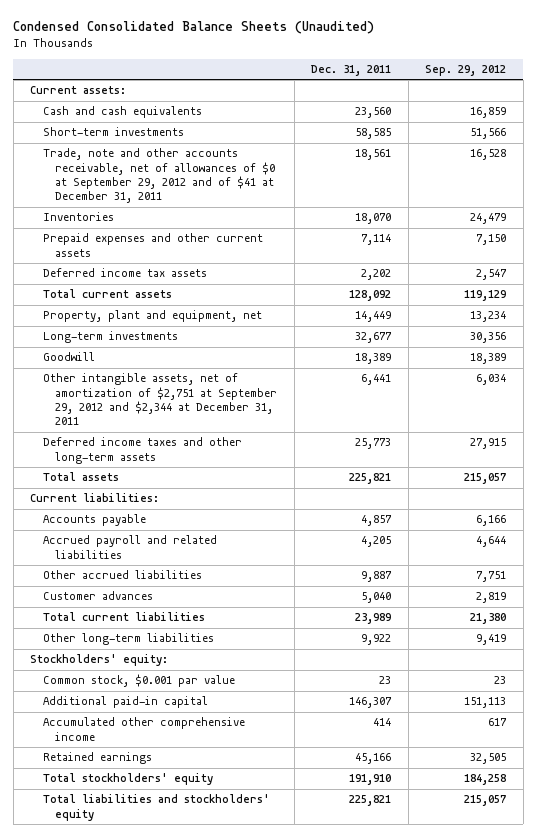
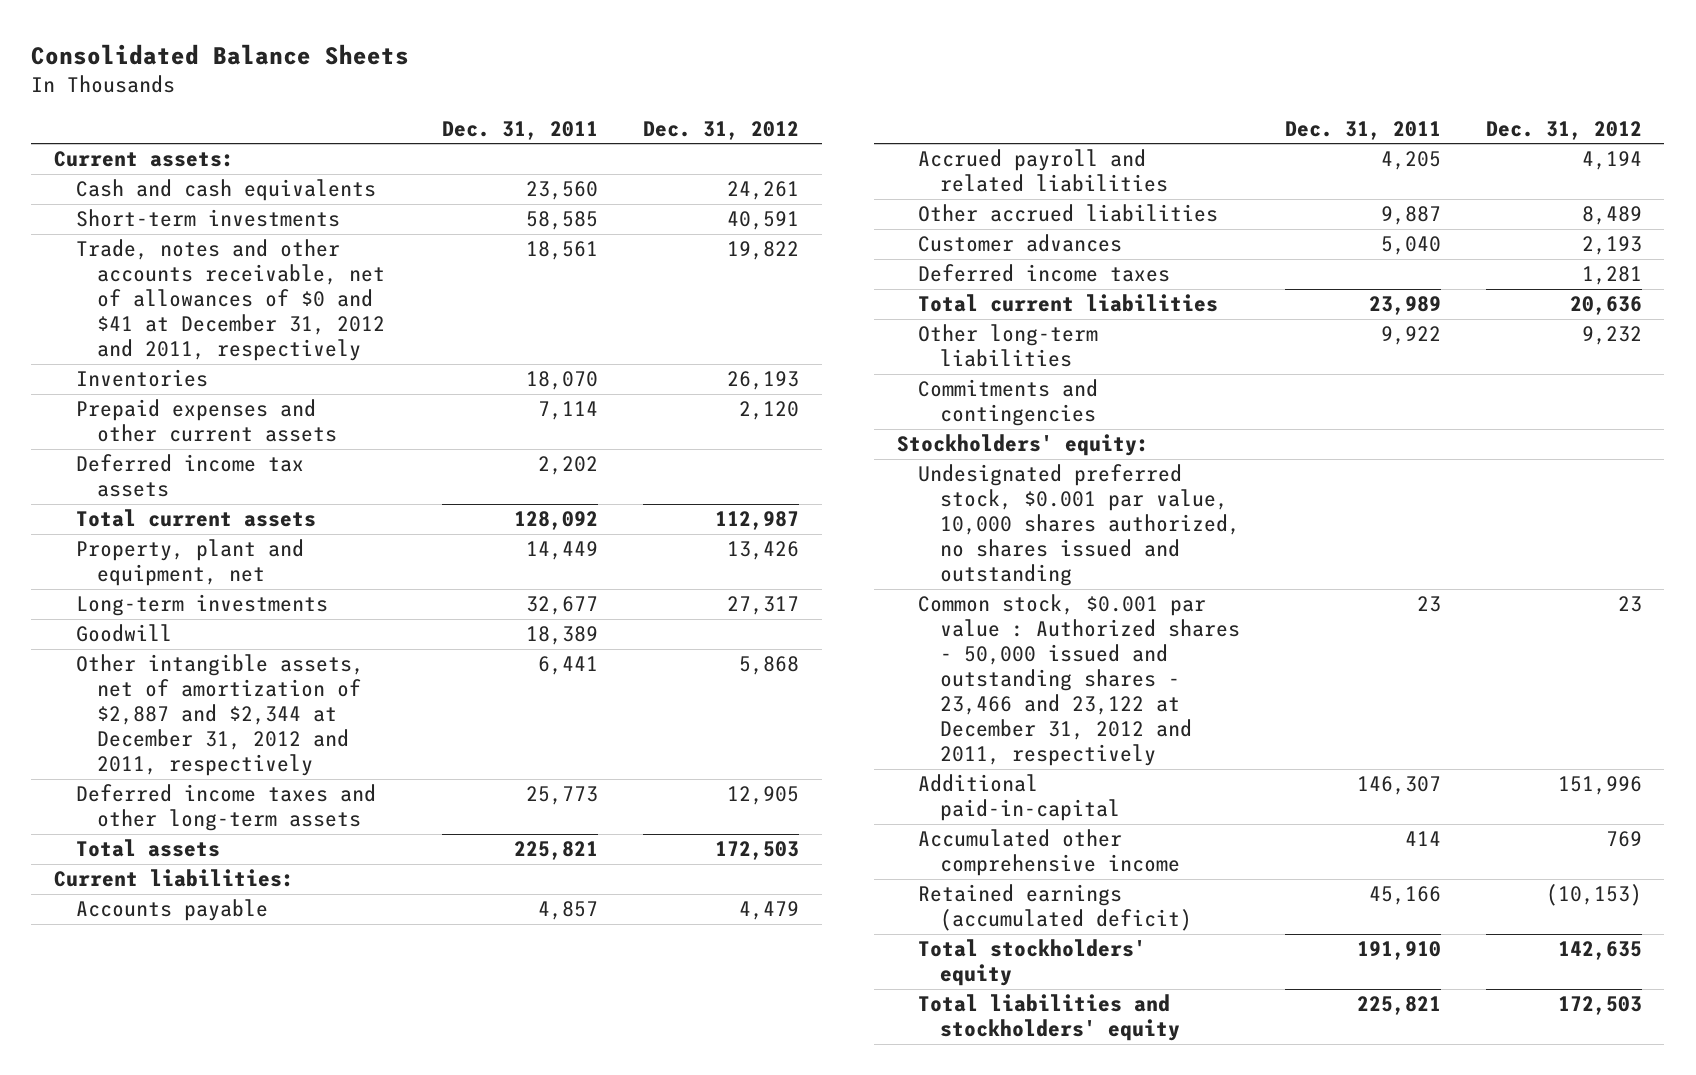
[13,21,375,35] Condensed Consolidated Balance Sheets (Unaudited) -> [31,44,410,66] Consolidated Balance Sheets
[425,65,507,77] Sep. 29, 2012 -> none
none -> [643,120,800,140] Dec. 31, 2012
[42,148,276,204] Trade, note and other accounts receivable, net of allowances of $0 at September 29, 2012 and of $41 at December 31, 2011 -> [75,239,386,362] Trade, notes and other accounts receivable, net of allowances of $0 and $41 at December 31, 2012 and 2011, respectively
[42,373,278,426] Other intangible assets, net of amortization of $2,751 at September 29, 2012 and $2,344 at December 31, 2011 -> [75,654,364,777] Other intangible assets, net of amortization of $2,887 and $2,344 at December 31, 2012 and 2011, respectively
none -> [918,264,1171,283] Deferred income taxes
none -> [918,379,1099,427] Commitments and contingencies
none -> [918,464,1240,587] Undesignated preferred stock, $0.001 par value, 10,000 shares authorized, no shares issued and outstanding
[42,674,235,688] Common stock, $0.001 par value -> [918,594,1240,767] Common stock, $0.001 par value : Authorized shares - 50,000 issued and outstanding shares - 23,466 and 23,122 at December 31, 2012 and 2011, respectively
[42,696,208,709] Additional paid-in capital -> [918,774,1120,822] Additional paid-in-capital
[42,752,152,765] Retained earnings -> [918,884,1192,932] Retained earnings (accumulated deficit)

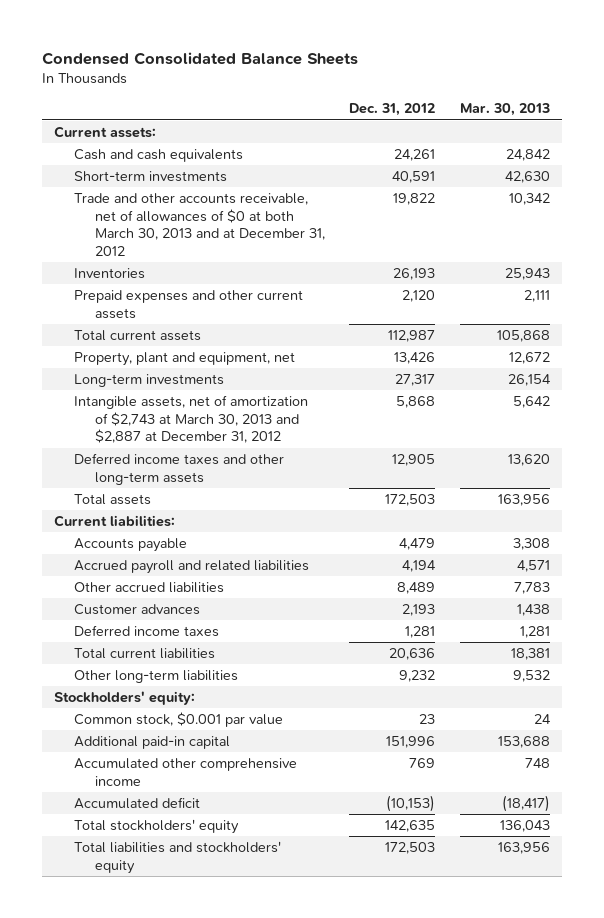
[31,44,410,66] Consolidated Balance Sheets -> [41,51,358,65] Condensed Consolidated Balance Sheets
[442,120,599,140] Dec. 31, 2011 -> none
none -> [459,103,550,117] Mar. 30, 2013
[75,239,386,362] Trade, notes and other accounts receivable, net of allowances of $0 and $41 at December 31, 2012 and 2011, respectively -> [74,192,325,257] Trade and other accounts receivable, net of allowances of $0 at both March 30, 2013 and at December 31, 2012
[75,454,304,498] Deferred income tax assets -> none
[75,624,172,643] Goodwill -> none
[75,654,364,777] Other intangible assets, net of amortization of $2,887 and $2,344 at December 31, 2012 and 2011, respectively -> [74,394,309,444] Intangible assets, net of amortization of $2,743 at March 30, 2013 and $2,887 at December 31, 2012
[918,379,1099,427] Commitments and contingencies -> none
[918,464,1240,587] Undesignated preferred stock, $0.001 par value, 10,000 shares authorized, no shares issued and outstanding -> none
[918,594,1240,767] Common stock, $0.001 par value : Authorized shares - 50,000 issued and outstanding shares - 23,466 and 23,122 at December 31, 2012 and 2011, respectively -> [74,711,284,727] Common stock, $0.001 par value
[918,774,1120,822] Additional paid-in-capital -> [74,735,231,749] Additional paid-in capital
[918,884,1192,932] Retained earnings (accumulated deficit) -> [74,796,201,809] Accumulated deficit

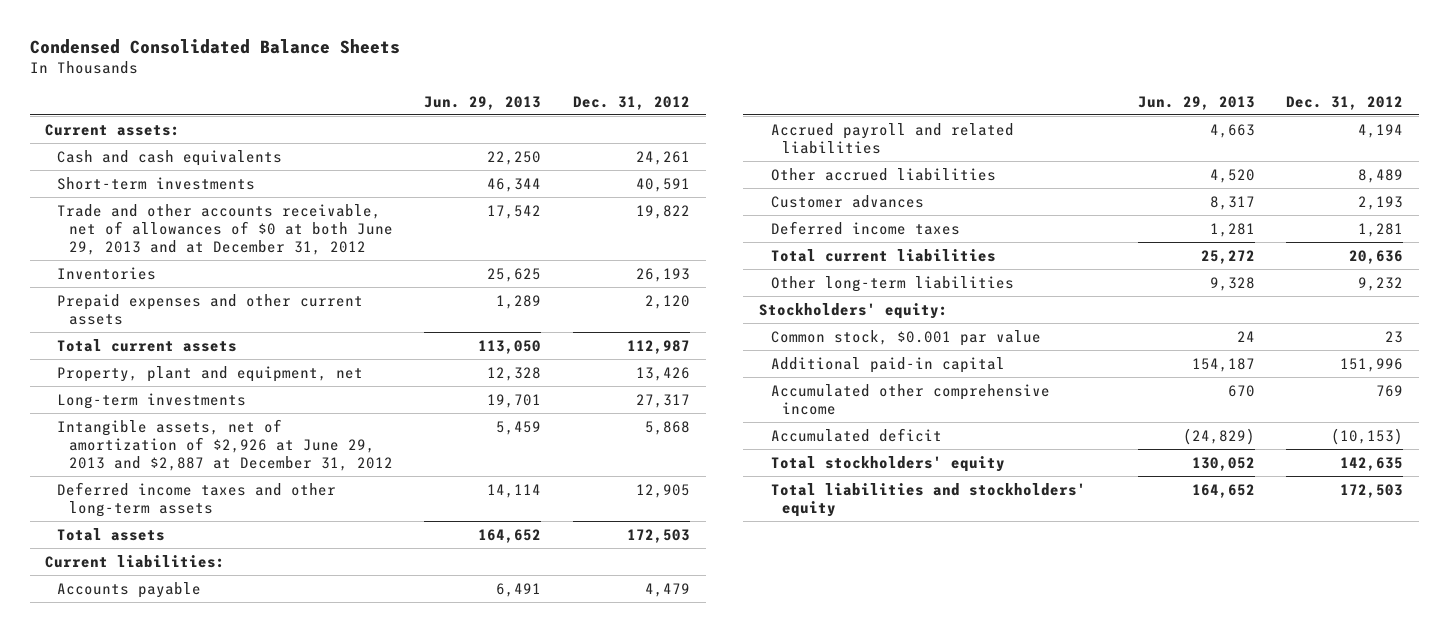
[459,103,550,117] Mar. 30, 2013 -> none
none -> [424,95,542,110] Jun. 29, 2013
[74,192,325,257] Trade and other accounts receivable, net of allowances of $0 at both March 30, 2013 and at December 31, 2012 -> [57,203,393,256] Trade and other accounts receivable, net of allowances of $0 at both June 29, 2013 and at December 31, 2012
[74,394,309,444] Intangible assets, net of amortization of $2,743 at March 30, 2013 and $2,887 at December 31, 2012 -> [57,418,393,472] Intangible assets, net of amortization of $2,926 at June 29, 2013 and $2,887 at December 31, 2012

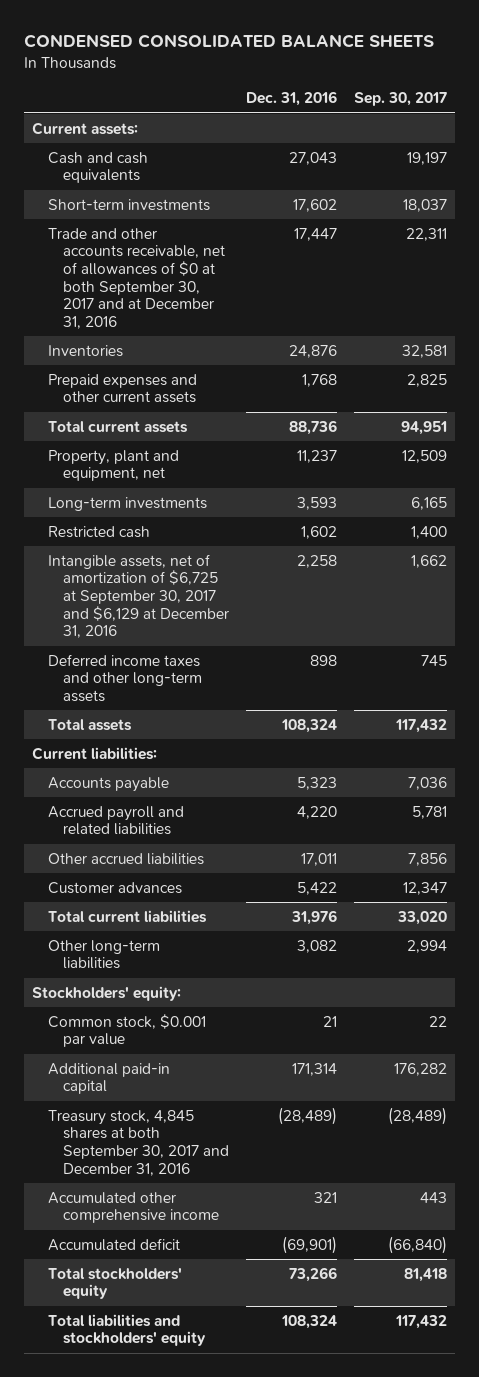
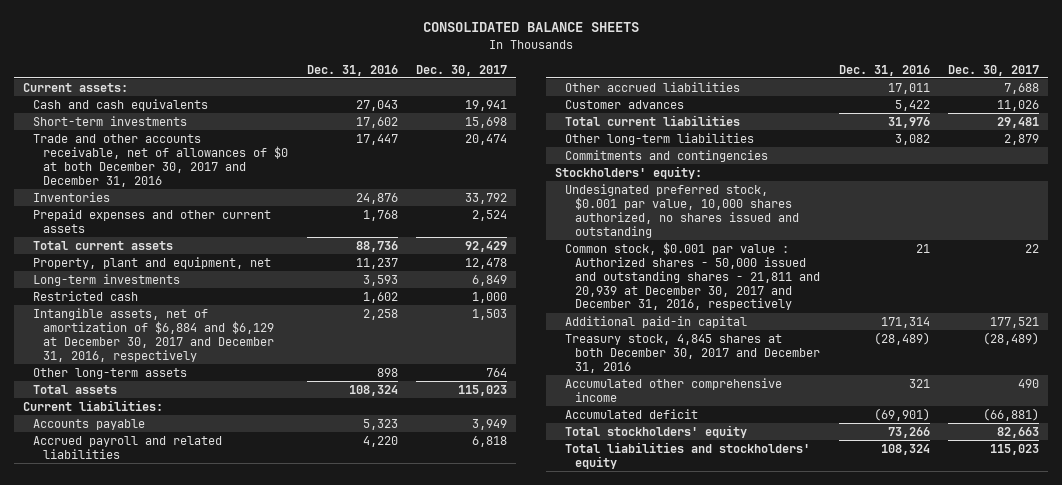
[23,34,434,49] CONDENSED CONSOLIDATED BALANCE SHEETS -> [423,22,640,33] CONSOLIDATED BALANCE SHEETS
[353,92,447,107] Sep. 30, 2017 -> none
none -> [415,64,507,76] Dec. 30, 2017
[47,227,226,330] Trade and other accounts receivable, net of allowances of $0 at both September 30, 2017 and at December 31, 2016 -> [33,134,289,187] Trade and other accounts receivable, net of allowances of $0 at both December 30, 2017 and December 31, 2016
[47,553,230,639] Intangible assets, net of amortization of $6,725 at September 30, 2017 and $6,129 at December 31, 2016 -> [33,308,275,362] Intangible assets, net of amortization of $6,884 and $6,129 at December 30, 2017 and December 31, 2016, respectively
[47,653,203,703] Deferred income taxes and other long-term assets -> [33,368,188,380] Other long-term assets
none -> [565,150,769,163] Commitments and contingencies
none -> [565,184,800,238] Undesignated preferred stock, $0.001 par value, 10,000 shares authorized, no shares issued and outstanding
[47,1013,206,1048] Common stock, $0.001 par value -> [565,242,821,311] Common stock, $0.001 par value : Authorized shares - 50,000 issued and outstanding shares - 21,811 and 20,939 at December 30, 2017 and December 31, 2016, respectively
[47,1109,230,1176] Treasury stock, 4,845 shares at both September 30, 2017 and December 31, 2016 -> [565,334,821,373] Treasury stock, 4,845 shares at both December 30, 2017 and December 31, 2016

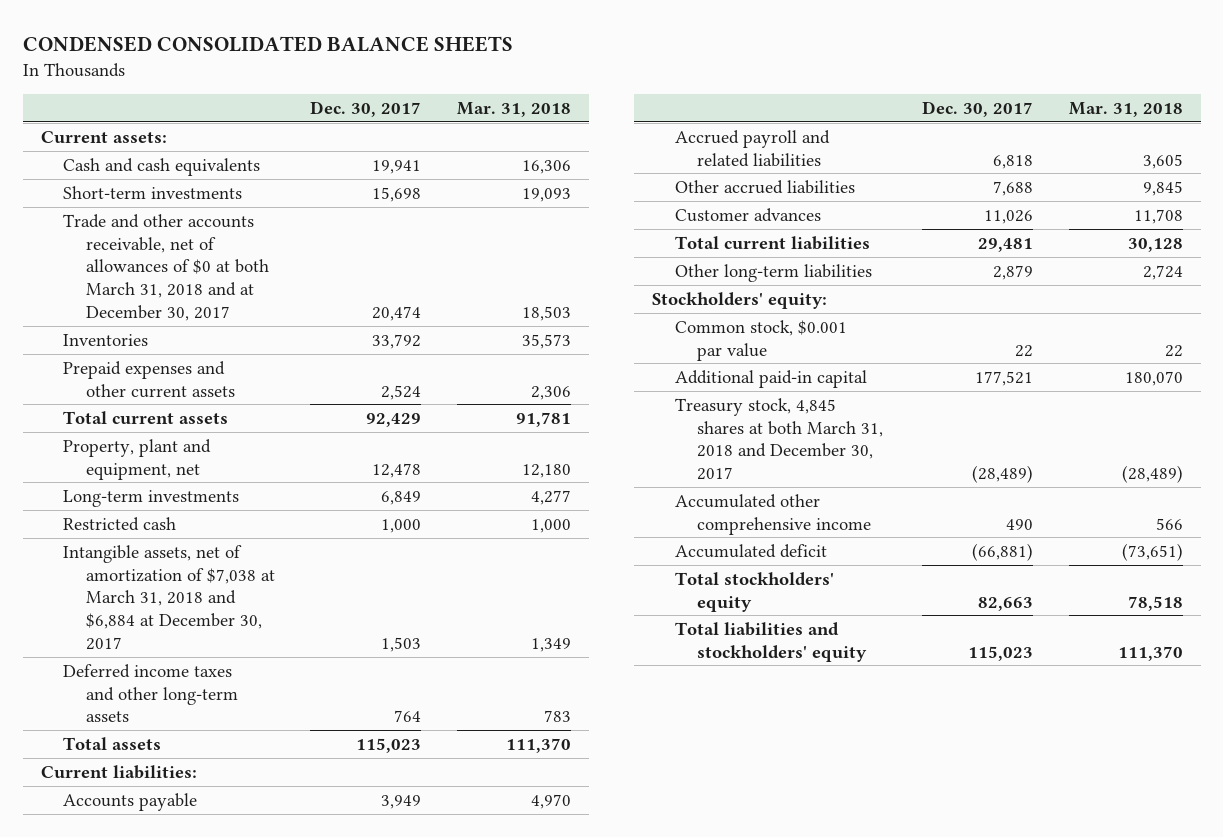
[423,22,640,33] CONSOLIDATED BALANCE SHEETS -> [22,36,513,53] CONDENSED CONSOLIDATED BALANCE SHEETS
[306,64,398,76] Dec. 31, 2016 -> none
none -> [456,101,571,117] Mar. 31, 2018
[33,134,289,187] Trade and other accounts receivable, net of allowances of $0 at both December 30, 2017 and December 31, 2016 -> [63,213,269,322] Trade and other accounts receivable, net of allowances of $0 at both March 31, 2018 and at December 30, 2017
[33,308,275,362] Intangible assets, net of amortization of $6,884 and $6,129 at December 30, 2017 and December 31, 2016, respectively -> [63,544,275,651] Intangible assets, net of amortization of $7,038 at March 31, 2018 and $6,884 at December 30, 2017
[33,368,188,380] Other long-term assets -> [63,663,238,723] Deferred income taxes and other long-term assets
[565,150,769,163] Commitments and contingencies -> none
[565,184,800,238] Undesignated preferred stock, $0.001 par value, 10,000 shares authorized, no shares issued and outstanding -> none
[565,242,821,311] Common stock, $0.001 par value : Authorized shares - 50,000 issued and outstanding shares - 21,811 and 20,939 at December 30, 2017 and December 31, 2016, respectively -> [674,319,847,361] Common stock, $0.001 par value
[565,334,821,373] Treasury stock, 4,845 shares at both December 30, 2017 and December 31, 2016 -> [674,397,884,481] Treasury stock, 4,845 shares at both March 31, 2018 and December 30, 2017

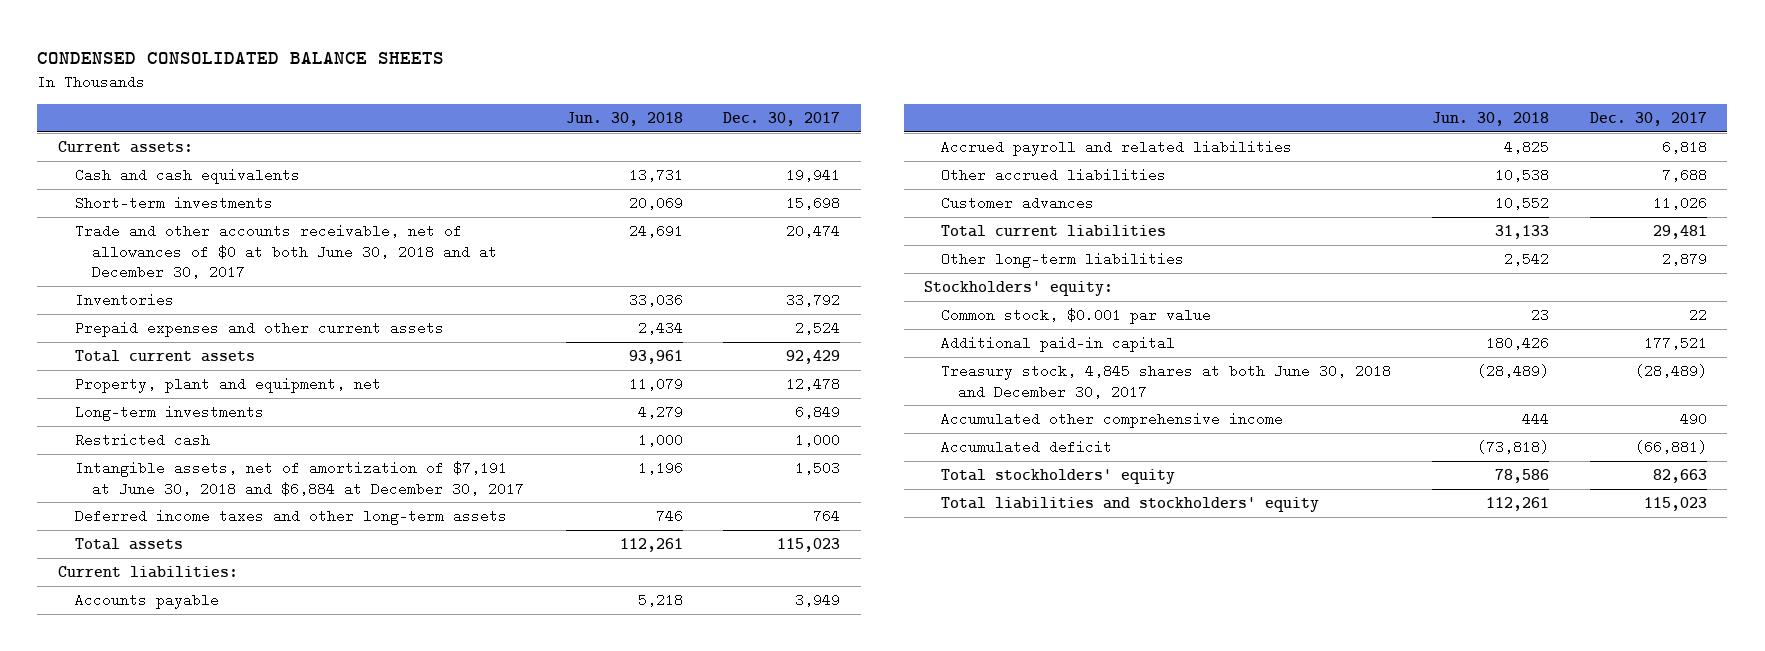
[456,101,571,117] Mar. 31, 2018 -> none
none -> [565,112,683,127] Jun. 30, 2018
[63,213,269,322] Trade and other accounts receivable, net of allowances of $0 at both March 31, 2018 and at December 30, 2017 -> [74,223,497,280] Trade and other accounts receivable, net of allowances of $0 at both June 30, 2018 and at December 30, 2017
[63,544,275,651] Intangible assets, net of amortization of $7,038 at March 31, 2018 and $6,884 at December 30, 2017 -> [74,460,524,496] Intangible assets, net of amortization of $7,191 at June 30, 2018 and $6,884 at December 30, 2017
[674,397,884,481] Treasury stock, 4,845 shares at both March 31, 2018 and December 30, 2017 -> [941,363,1392,399] Treasury stock, 4,845 shares at both June 30, 2018 and December 30, 2017

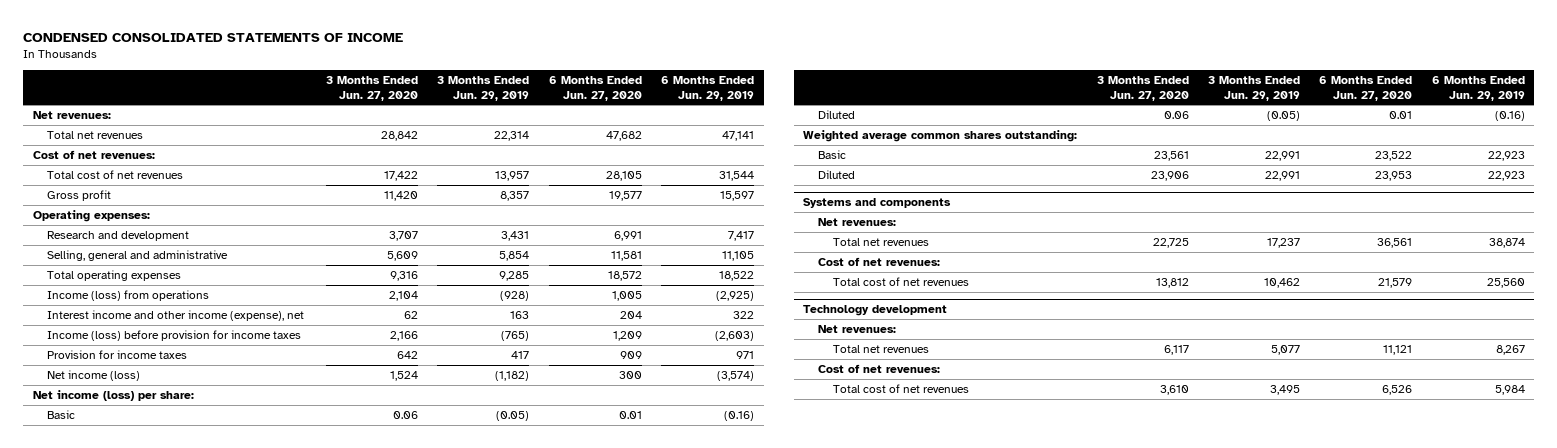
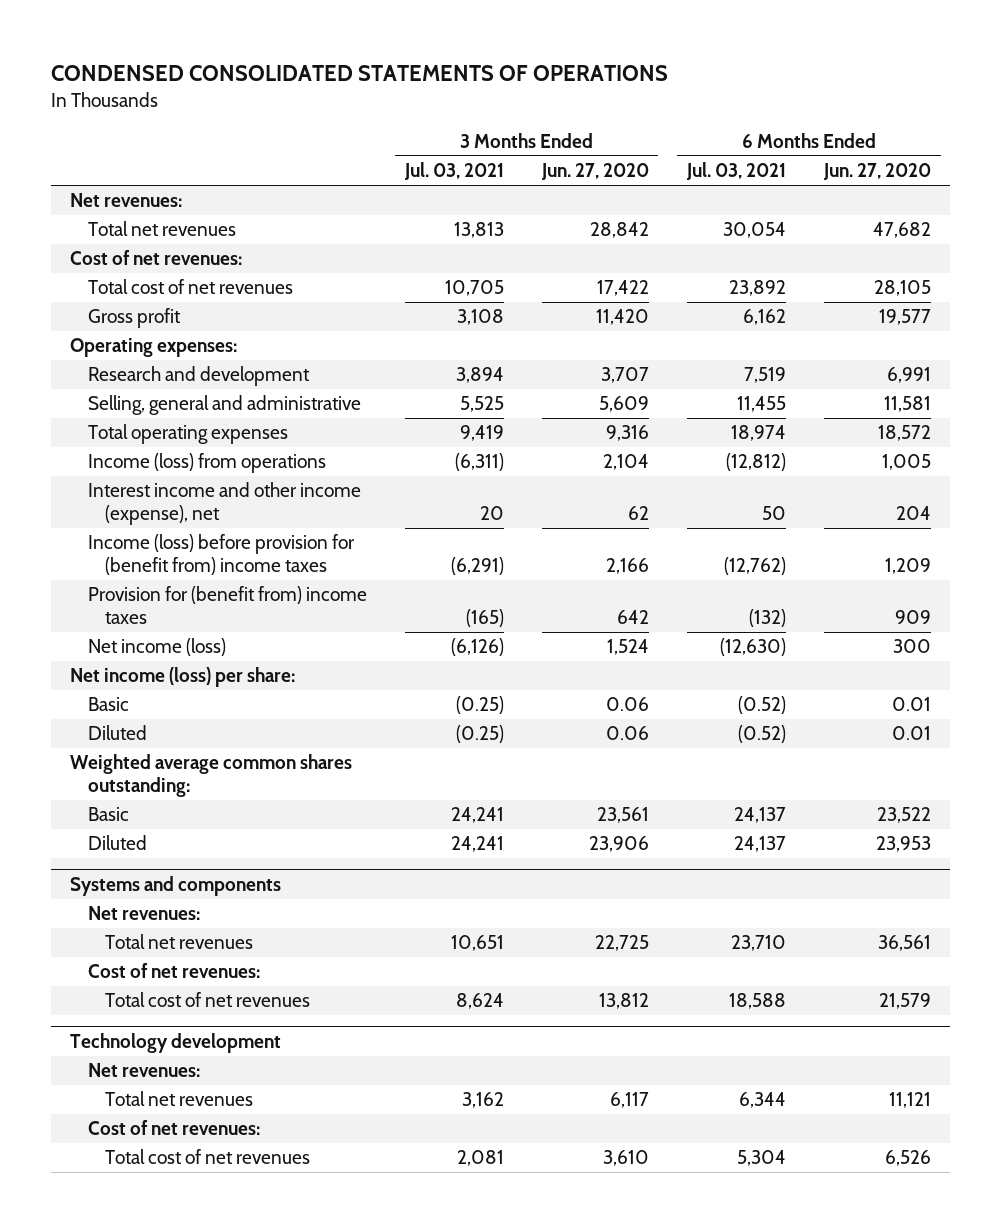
[23,32,404,42] CONDENSED CONSOLIDATED STATEMENTS OF INCOME -> [51,65,669,82] CONDENSED CONSOLIDATED STATEMENTS OF OPERATIONS
[437,76,530,101] 3 Months Ended Jun. 29, 2019 -> none
[660,76,754,101] 6 Months Ended Jun. 29, 2019 -> none
none -> [403,162,504,181] Jul. 03, 2021
none -> [685,162,786,181] Jul. 03, 2021
[47,330,302,342] Income (loss) before provision for income taxes -> [87,534,355,575] Income (loss) before provision for (benefit from) income taxes
[47,350,188,360] Provision for income taxes -> [87,586,367,624] Provision for (benefit from) income taxes

